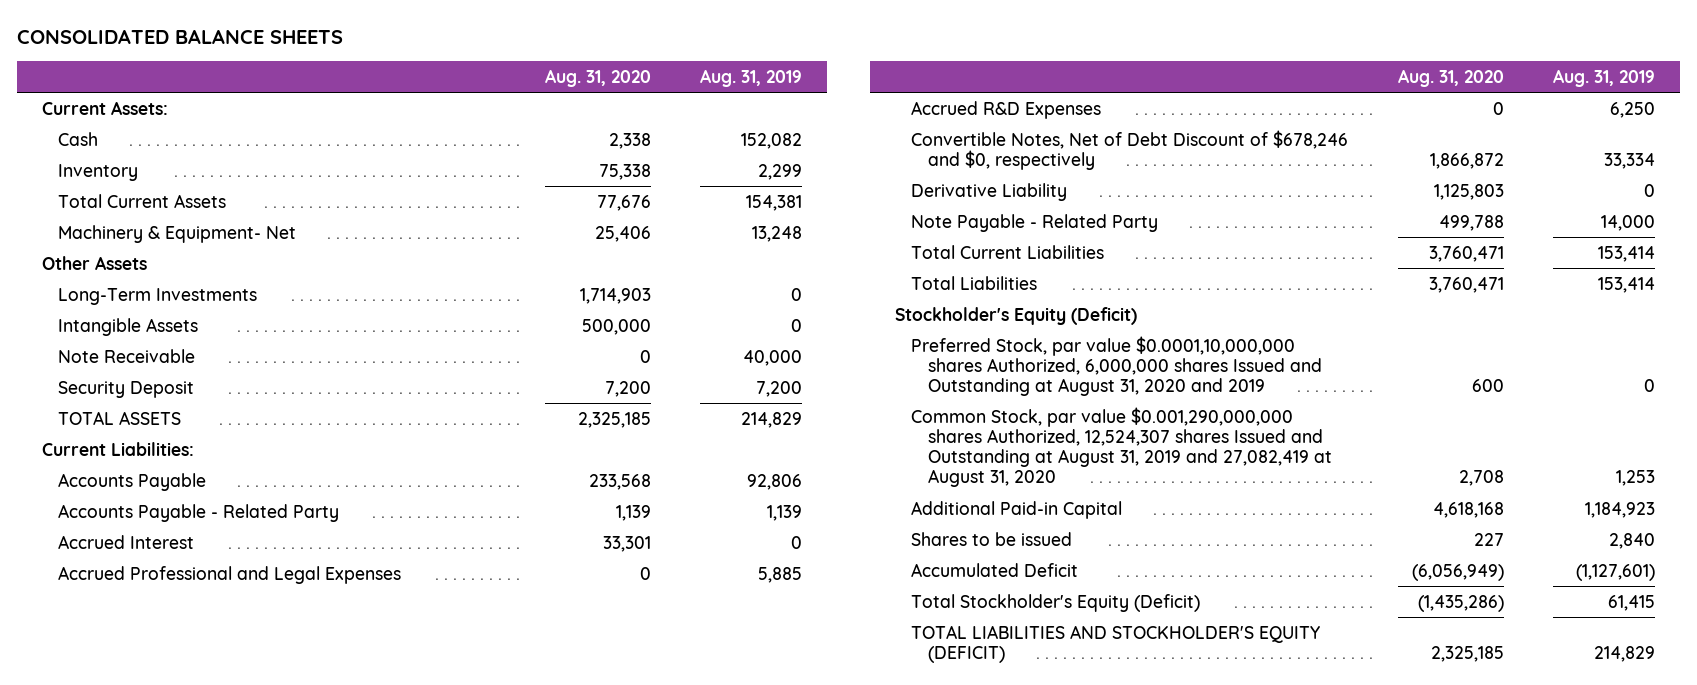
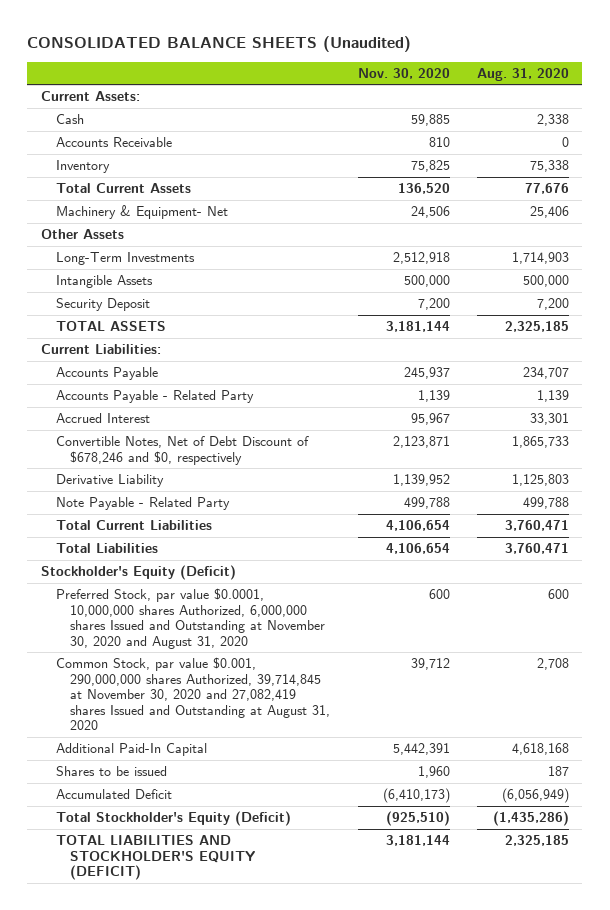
[16,28,343,44] CONSOLIDATED BALANCE SHEETS -> [27,36,412,53] CONSOLIDATED BALANCE SHEETS (Unaudited)
[699,68,802,87] Aug. 31, 2019 -> none
none -> [357,67,450,79] Nov. 30, 2020
none -> [55,136,172,147] Accounts Receivable
[58,348,196,363] Note Receivable -> none
[588,473,651,490] 233,568 -> [522,366,569,379] 234,707
[58,565,402,584] Accrued Professional and Legal Expenses -> none
[911,100,1102,119] Accrued R&D Expenses -> none
[1429,152,1504,169] 1,866,872 -> [511,435,569,448] 1,865,733
[911,335,1322,396] Preferred Stock, par value $0.0001,10,000,000 shares Authorized, 6,000,000 shares Issued and Outstanding at August 31, 2020 and 2019 -> [55,587,326,649] Preferred Stock, par value $0.0001, 10,000,000 shares Authorized, 6,000,000 shares Issued and Outstanding at November 30, 2020 and August 31, 2020
[911,406,1332,488] Common Stock, par value $0.001,290,000,000 shares Authorized, 12,524,307 shares Issued and Outstanding at August 31, 2019 and 27,082,419 at August 31, 2020 -> [55,656,331,731] Common Stock, par value $0.001, 290,000,000 shares Authorized, 39,714,845 at November 30, 2020 and 27,082,419 shares Issued and Outstanding at August 31, 2020
[911,500,1123,519] Additional Paid-in Capital -> [55,742,207,756] Additional Paid-In Capital
[1473,532,1504,546] 227 -> [547,765,569,776] 187

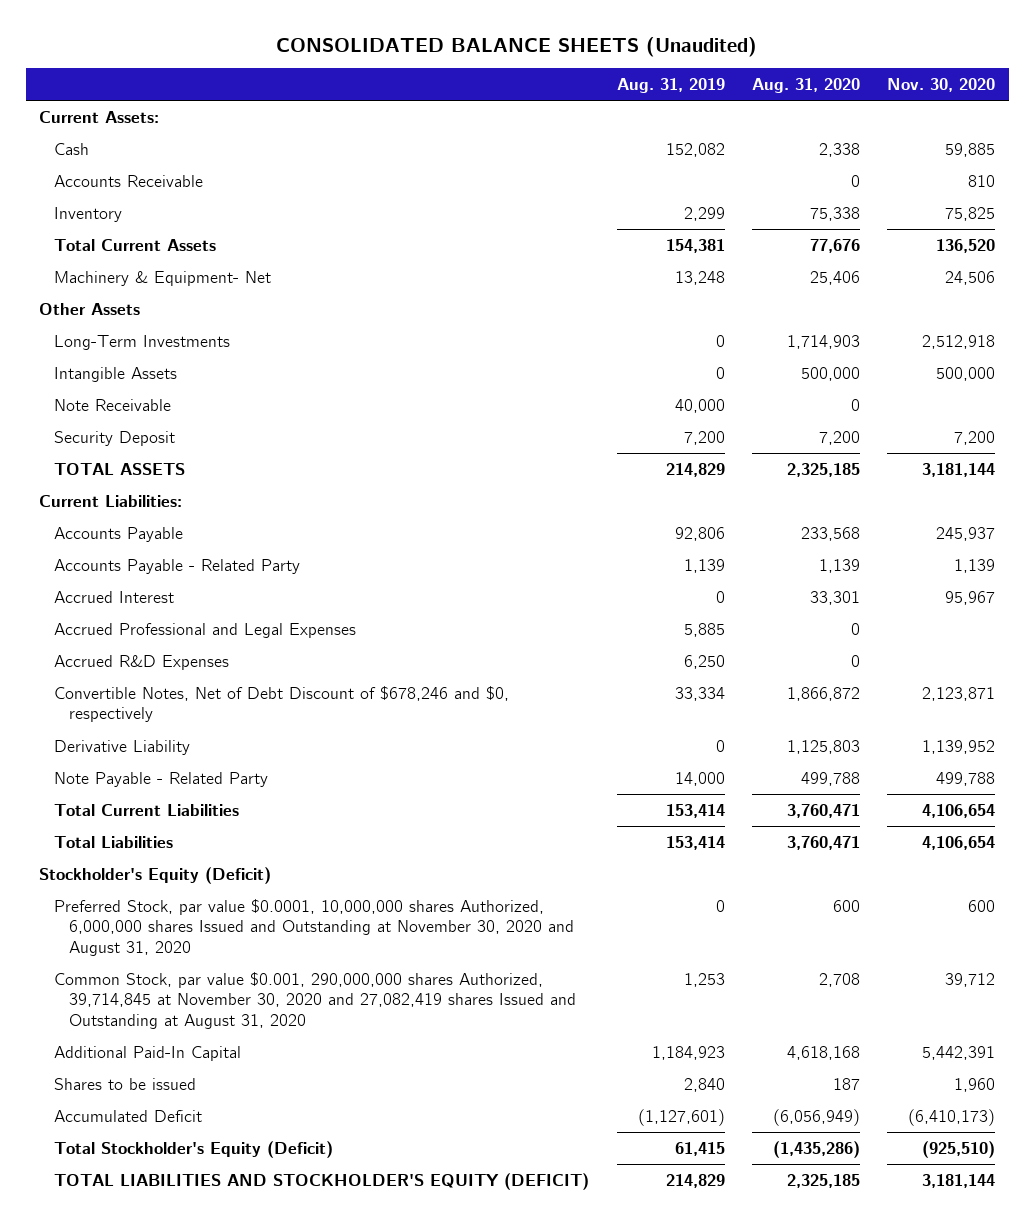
none -> [616,78,725,94] Aug. 31, 2019
none -> [54,398,172,411] Note Receivable
[522,366,569,379] 234,707 -> [801,526,861,541] 233,568
none -> [54,622,357,638] Accrued Professional and Legal Expenses
none -> [54,654,230,670] Accrued R&D Expenses
[511,435,569,448] 1,865,733 -> [787,686,861,701] 1,866,872

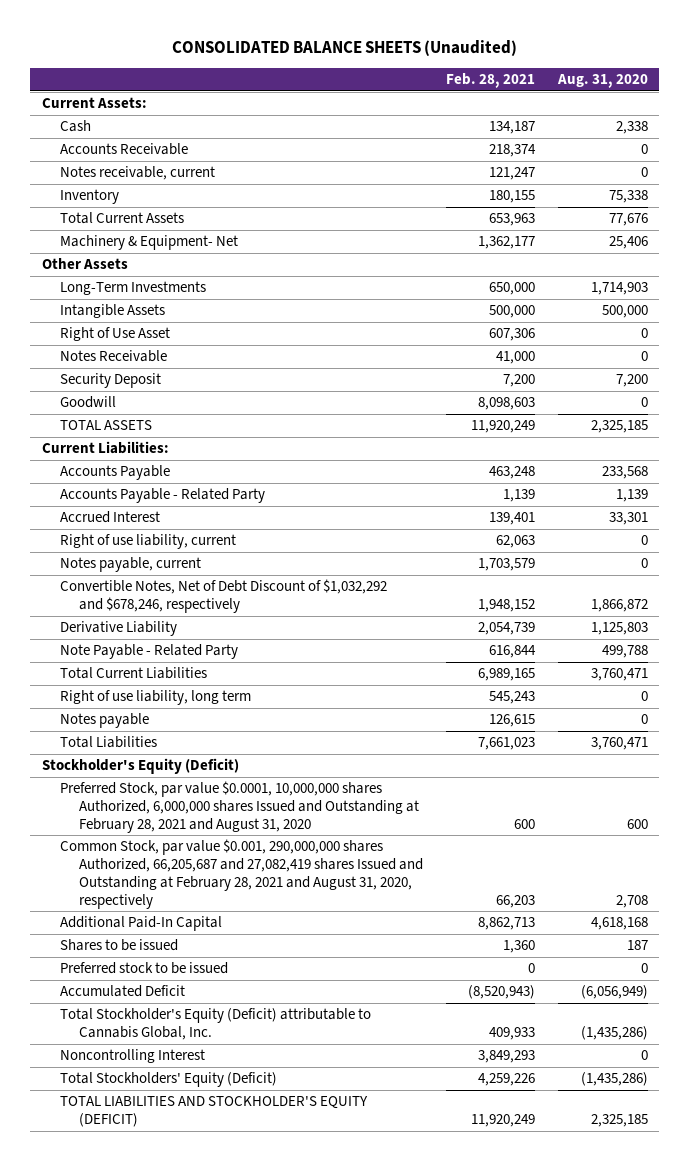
[616,78,725,94] Aug. 31, 2019 -> none
[887,78,996,93] Nov. 30, 2020 -> none
none -> [446,73,536,89] Feb. 28, 2021
none -> [60,166,216,181] Notes receivable, current
[54,398,172,411] Note Receivable -> none
none -> [60,327,171,342] Right of Use Asset
none -> [60,350,168,363] Notes Receivable
none -> [60,396,117,409] Goodwill
[54,622,357,638] Accrued Professional and Legal Expenses -> none
[54,654,230,670] Accrued R&D Expenses -> none
none -> [60,534,237,550] Right of use liability, current
none -> [60,557,202,573] Notes payable, current
[54,685,510,723] Convertible Notes, Net of Debt Discount of $678,246 and $0, respectively -> [60,579,388,614] Convertible Notes, Net of Debt Discount of $1,032,292 and $678,246, respectively
none -> [60,690,252,706] Right of use liability, long term
none -> [60,713,150,729] Notes payable
[54,898,575,956] Preferred Stock, par value $0.0001, 10,000,000 shares Authorized, 6,000,000 shares Issued and Outstanding at November 30, 2020 and August 31, 2020 -> [60,781,420,833] Preferred Stock, par value $0.0001, 10,000,000 shares Authorized, 6,000,000 shares Issued and Outstanding at February 28, 2021 and August 31, 2020
[54,971,577,1029] Common Stock, par value $0.001, 290,000,000 shares Authorized, 39,714,845 at November 30, 2020 and 27,082,419 shares Issued and Outstanding at August 31, 2020 -> [60,839,424,909] Common Stock, par value $0.001, 290,000,000 shares Authorized, 66,205,687 and 27,082,419 shares Issued and Outstanding at February 28, 2021 and August 31, 2020, respectively
none -> [60,962,229,975] Preferred stock to be issued
[54,1140,334,1158] Total Stockholder's Equity (Deficit) -> [60,1008,372,1041] Total Stockholder's Equity (Deficit) attributable to Cannabis Global, Inc.
none -> [60,1049,206,1064] Noncontrolling Interest
none -> [60,1072,278,1088] Total Stockholders' Equity (Deficit)

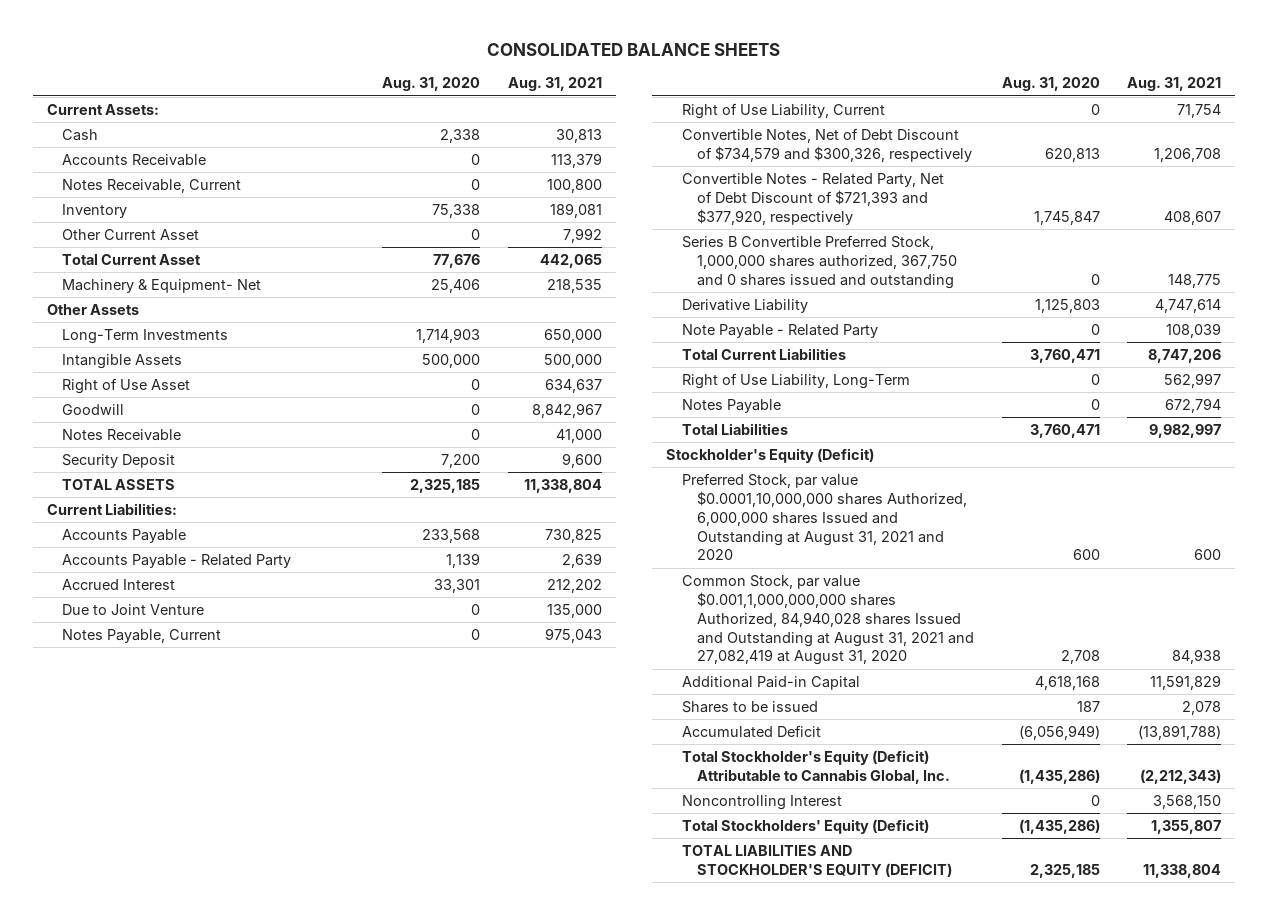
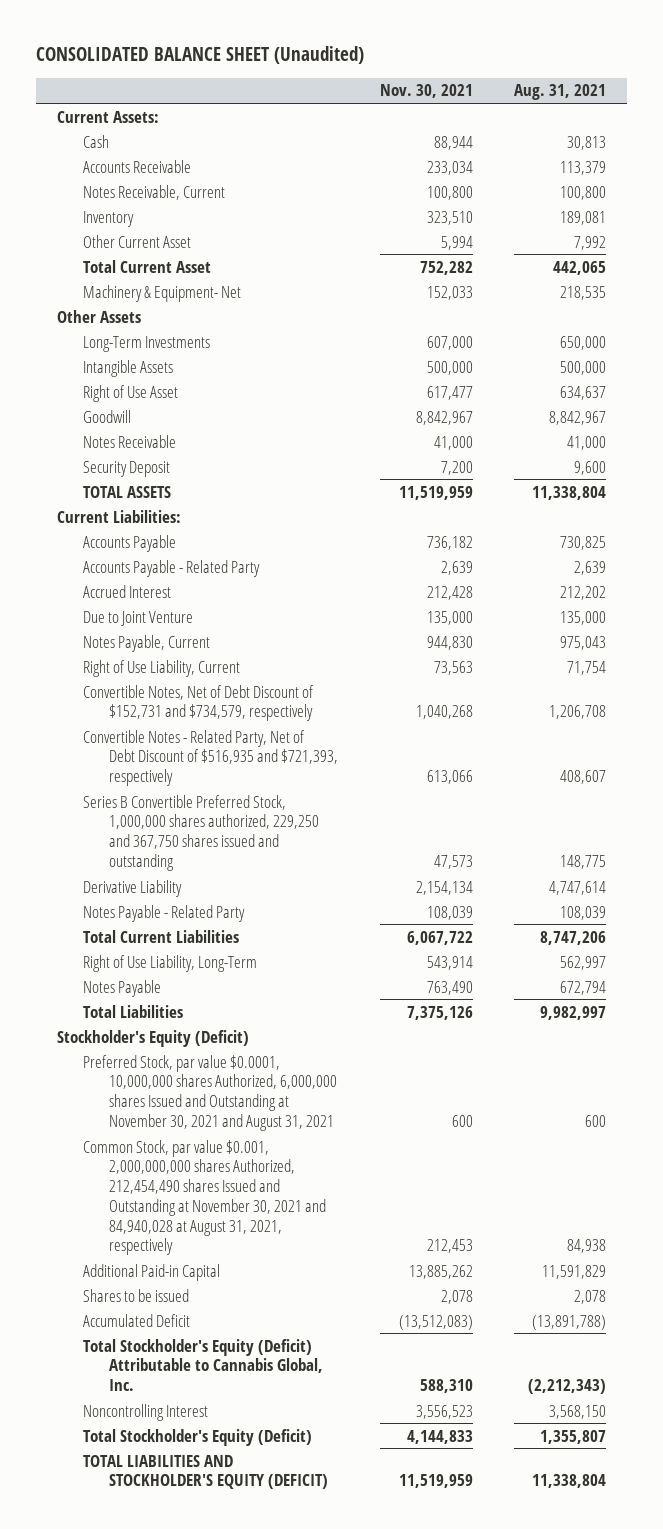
[486,42,780,56] CONSOLIDATED BALANCE SHEETS -> [35,46,364,65] CONSOLIDATED BALANCE SHEET (Unaudited)
[382,77,481,92] Aug. 31, 2020 -> none
none -> [379,84,473,99] Nov. 30, 2021
[681,127,973,162] Convertible Notes, Net of Debt Discount of $734,579 and $300,326, respectively -> [82,684,314,722] Convertible Notes, Net of Debt Discount of $152,731 and $734,579, respectively
[681,172,944,225] Convertible Notes - Related Party, Net of Debt Discount of $721,393 and $377,920, respectively -> [82,729,338,787] Convertible Notes - Related Party, Net of Debt Discount of $516,935 and $721,393, respectively
[681,234,958,289] Series B Convertible Preferred Stock, 1,000,000 shares authorized, 367,750 and 0 shares issued and outstanding -> [82,794,319,871] Series B Convertible Preferred Stock, 1,000,000 shares authorized, 229,250 and 367,750 shares issued and outstanding
[681,323,878,338] Note Payable - Related Party -> [82,904,245,922] Notes Payable - Related Party
[681,472,968,561] Preferred Stock, par value $0.0001,10,000,000 shares Authorized, 6,000,000 shares Issued and Outstanding at August 31, 2021 and 2020 -> [82,1054,337,1131] Preferred Stock, par value $0.0001, 10,000,000 shares Authorized, 6,000,000 shares Issued and Outstanding at November 30, 2021 and August 31, 2021
[681,574,975,666] Common Stock, par value $0.001,1,000,000,000 shares Authorized, 84,940,028 shares Issued and Outstanding at August 31, 2021 and 27,082,419 at August 31, 2020 -> [82,1139,326,1256] Common Stock, par value $0.001, 2,000,000,000 shares Authorized, 212,454,490 shares Issued and Outstanding at November 30, 2021 and 84,940,028 at August 31, 2021, respectively
[681,818,929,834] Total Stockholders' Equity (Deficit) -> [82,1428,312,1446] Total Stockholder's Equity (Deficit)

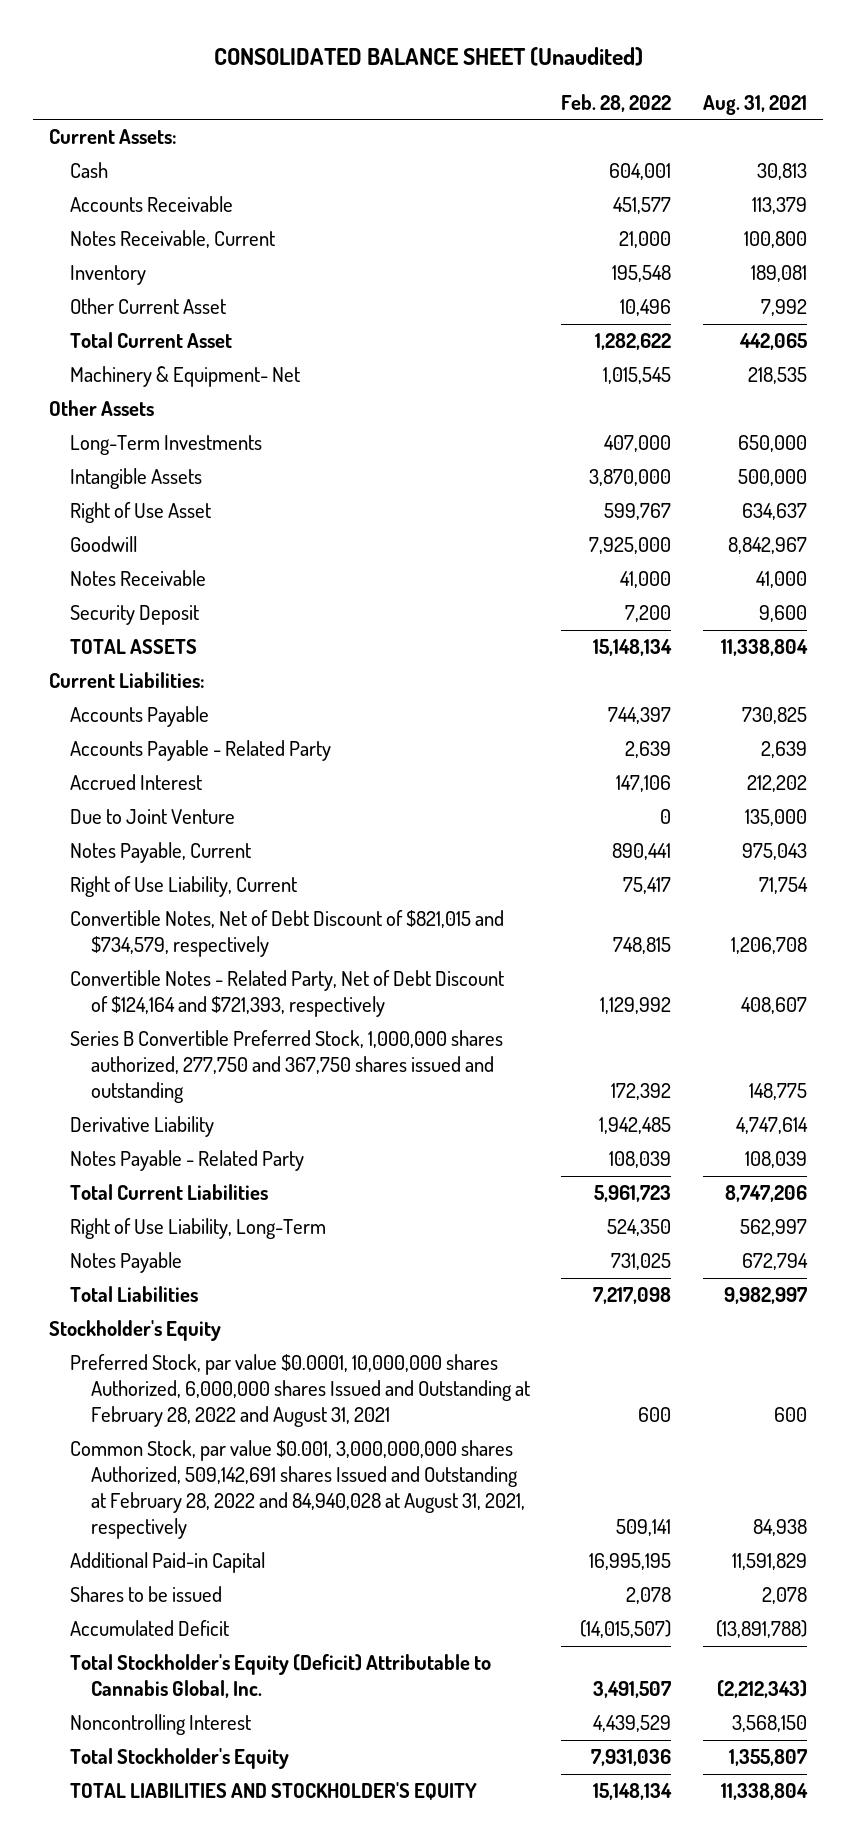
[379,84,473,99] Nov. 30, 2021 -> none
none -> [561,93,672,112] Feb. 28, 2022
[82,684,314,722] Convertible Notes, Net of Debt Discount of $152,731 and $734,579, respectively -> [70,910,505,958] Convertible Notes, Net of Debt Discount of $821,015 and $734,579, respectively
[82,729,338,787] Convertible Notes - Related Party, Net of Debt Discount of $516,935 and $721,393, respectively -> [70,970,505,1018] Convertible Notes - Related Party, Net of Debt Discount of $124,164 and $721,393, respectively
[82,794,319,871] Series B Convertible Preferred Stock, 1,000,000 shares authorized, 229,250 and 367,750 shares issued and outstanding -> [70,1030,504,1104] Series B Convertible Preferred Stock, 1,000,000 shares authorized, 277,750 and 367,750 shares issued and outstanding
[56,1029,249,1047] Stockholder's Equity (Deficit) -> [49,1320,222,1342] Stockholder's Equity
[82,1054,337,1131] Preferred Stock, par value $0.0001, 10,000,000 shares Authorized, 6,000,000 shares Issued and Outstanding at November 30, 2021 and August 31, 2021 -> [70,1354,530,1428] Preferred Stock, par value $0.0001, 10,000,000 shares Authorized, 6,000,000 shares Issued and Outstanding at February 28, 2022 and August 31, 2021
[82,1139,326,1256] Common Stock, par value $0.001, 2,000,000,000 shares Authorized, 212,454,490 shares Issued and Outstanding at November 30, 2021 and 84,940,028 at August 31, 2021, respectively -> [70,1440,525,1540] Common Stock, par value $0.001, 3,000,000,000 shares Authorized, 509,142,691 shares Issued and Outstanding at February 28, 2022 and 84,940,028 at August 31, 2021, respectively
[82,1428,312,1446] Total Stockholder's Equity (Deficit) -> [70,1748,290,1770] Total Stockholder's Equity
[82,1454,328,1490] TOTAL LIABILITIES AND STOCKHOLDER'S EQUITY (DEFICIT) -> [70,1782,478,1801] TOTAL LIABILITIES AND STOCKHOLDER'S EQUITY

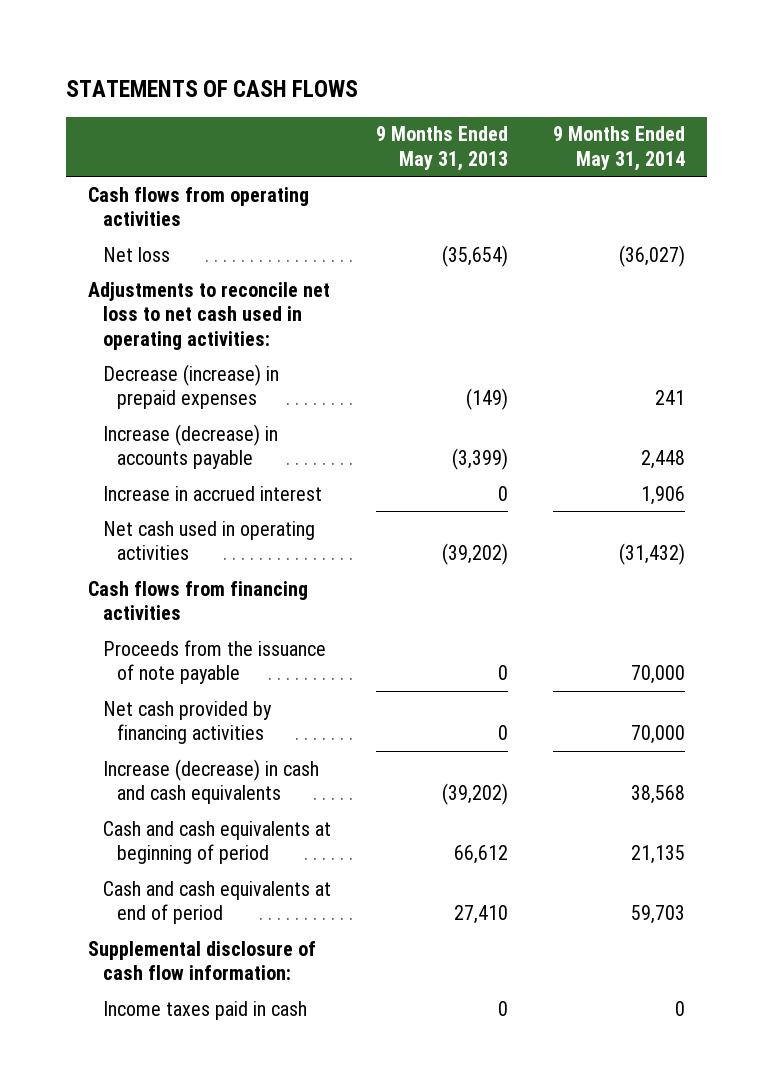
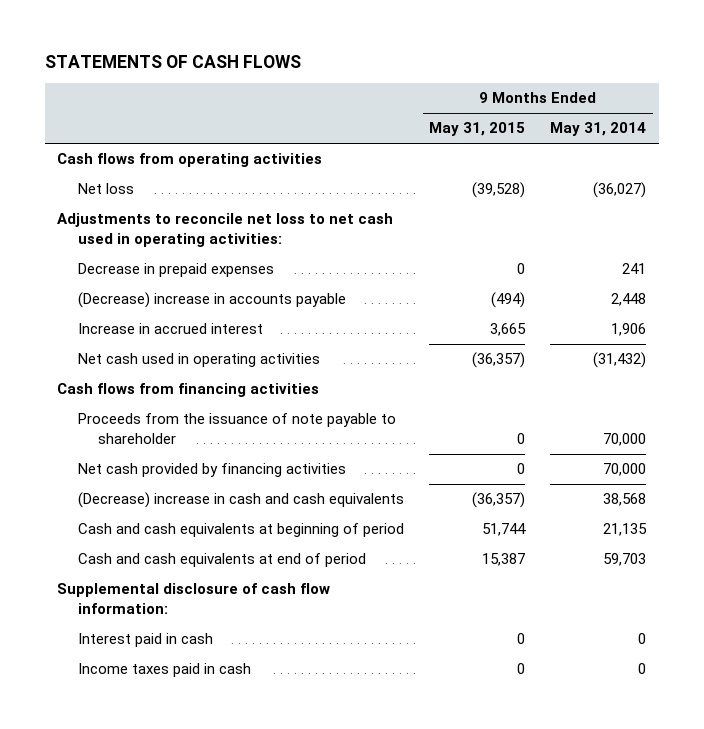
[375,126,508,171] 9 Months Ended May 31, 2013 -> none
none -> [429,122,526,137] May 31, 2015
[102,363,279,410] Decrease (increase) in prepaid expenses -> [77,263,274,278] Decrease in prepaid expenses
[102,423,278,470] Increase (decrease) in accounts payable -> [77,292,346,309] (Decrease) increase in accounts payable
[102,639,326,685] Proceeds from the issuance of note payable -> [77,413,396,444] Proceeds from the issuance of note payable to shareholder
[102,758,319,805] Increase (decrease) in cash and cash equivalents -> [77,492,404,509] (Decrease) increase in cash and cash equivalents
none -> [77,633,213,648] Interest paid in cash

